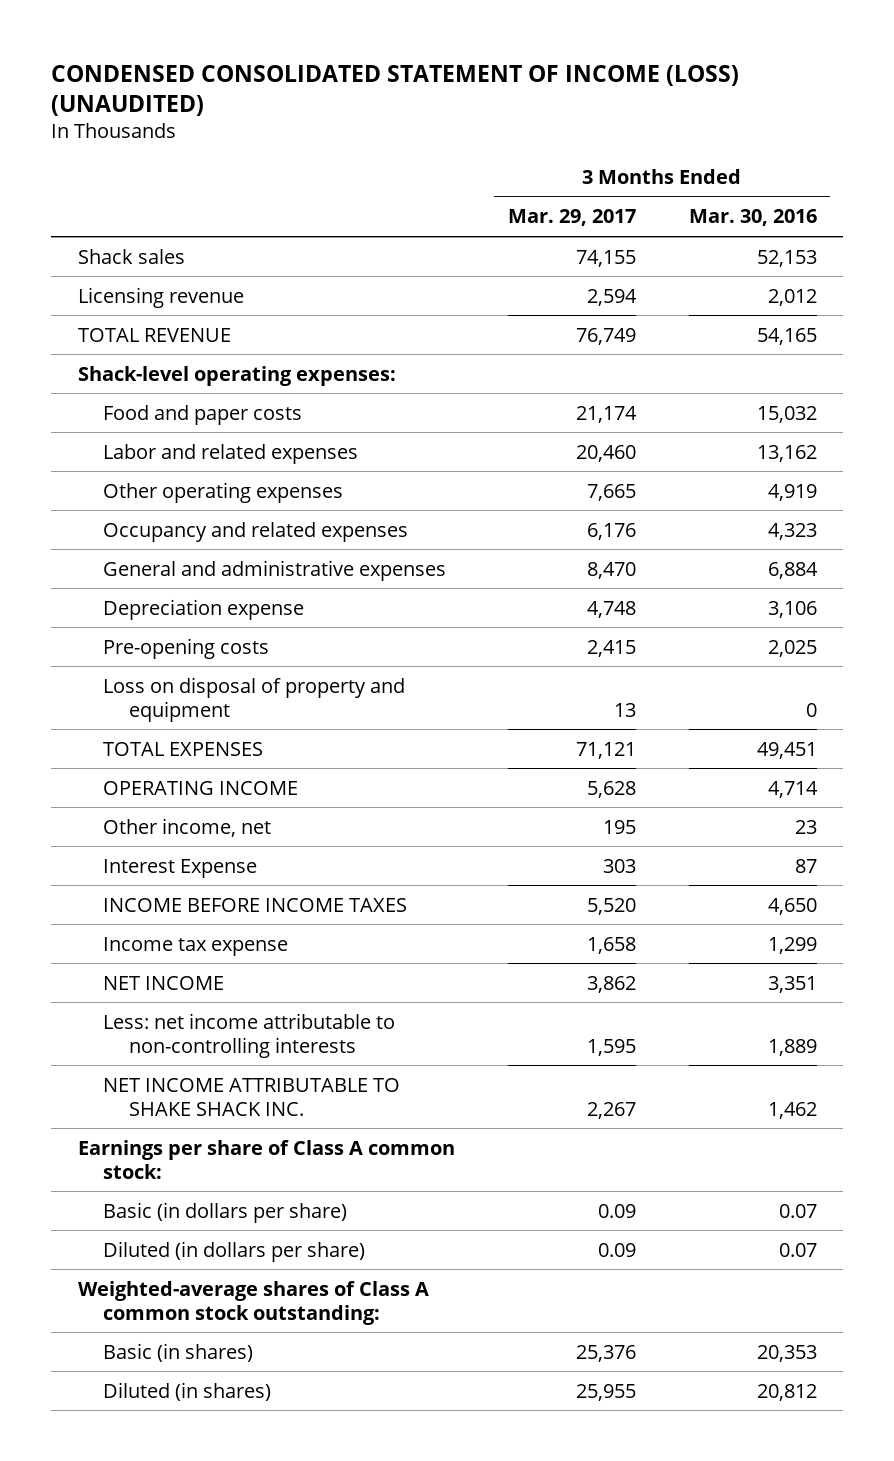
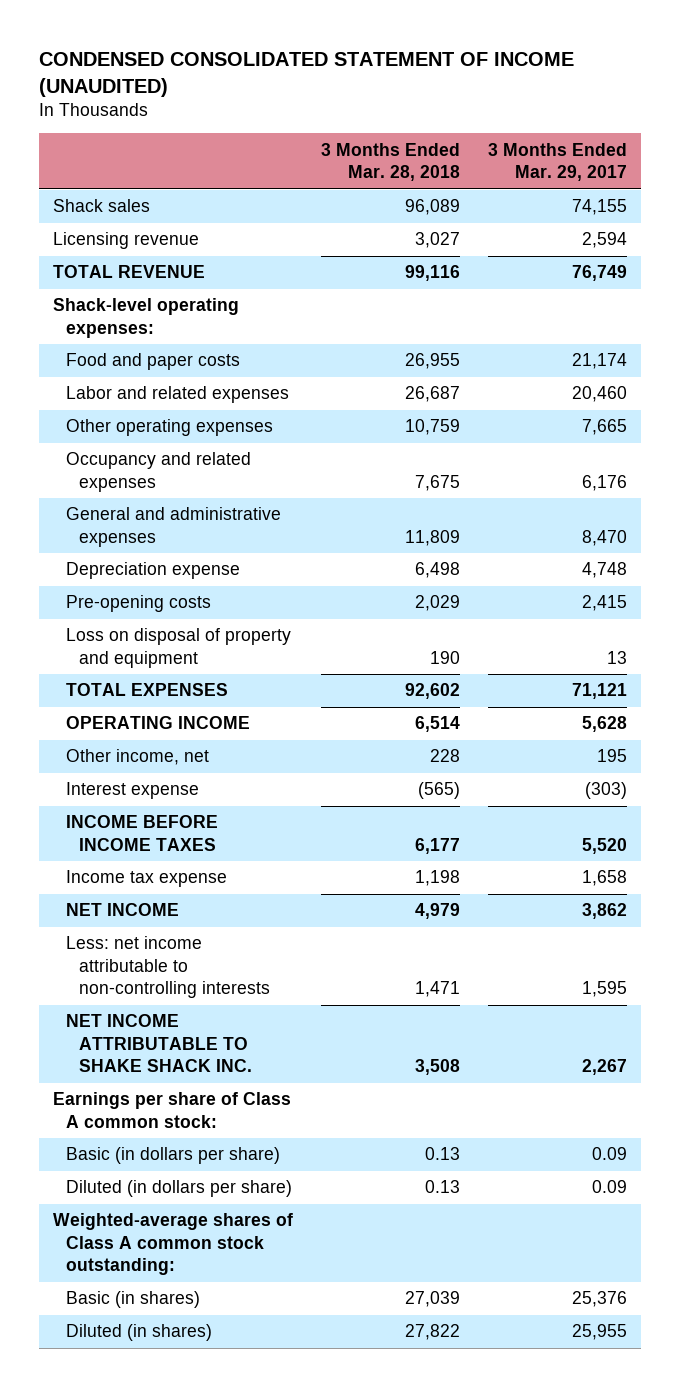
[51,64,740,116] CONDENSED CONSOLIDATED STATEMENT OF INCOME (LOSS) (UNAUDITED) -> [39,51,575,97] CONDENSED CONSOLIDATED STATEMENT OF INCOME (UNAUDITED)
[688,209,817,227] Mar. 30, 2016 -> none
none -> [321,142,461,182] 3 Months Ended Mar. 28, 2018
[103,858,258,878] Interest Expense -> [66,782,200,800] Interest expense
[602,858,636,873] 303 -> [585,782,628,800] (303)

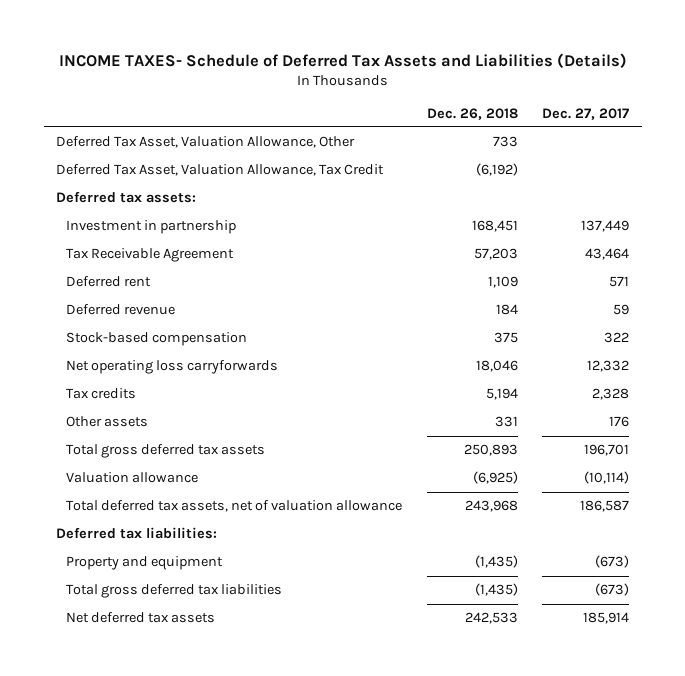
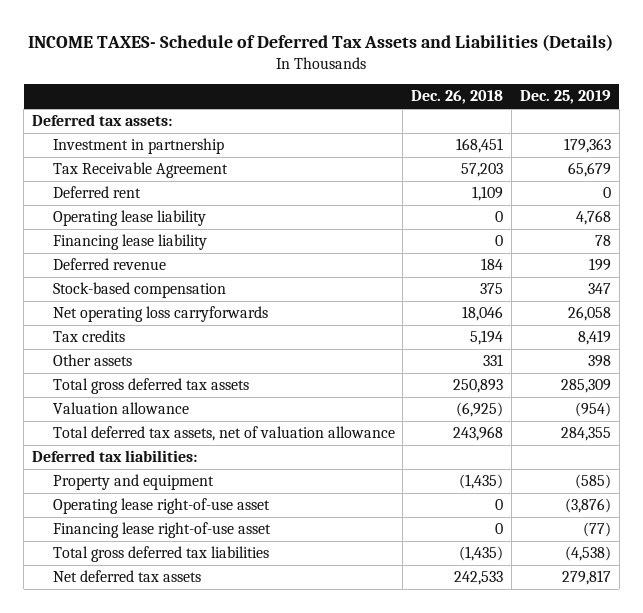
[542,107,630,120] Dec. 27, 2017 -> none
none -> [519,90,611,105] Dec. 25, 2019
[55,136,355,149] Deferred Tax Asset, Valuation Allowance, Other -> none
[55,164,384,177] Deferred Tax Asset, Valuation Allowance, Tax Credit -> none
none -> [52,210,206,227] Operating lease liability
none -> [52,234,207,251] Financing lease liability
none -> [52,498,270,515] Operating lease right-of-use asset
none -> [52,522,271,539] Financing lease right-of-use asset

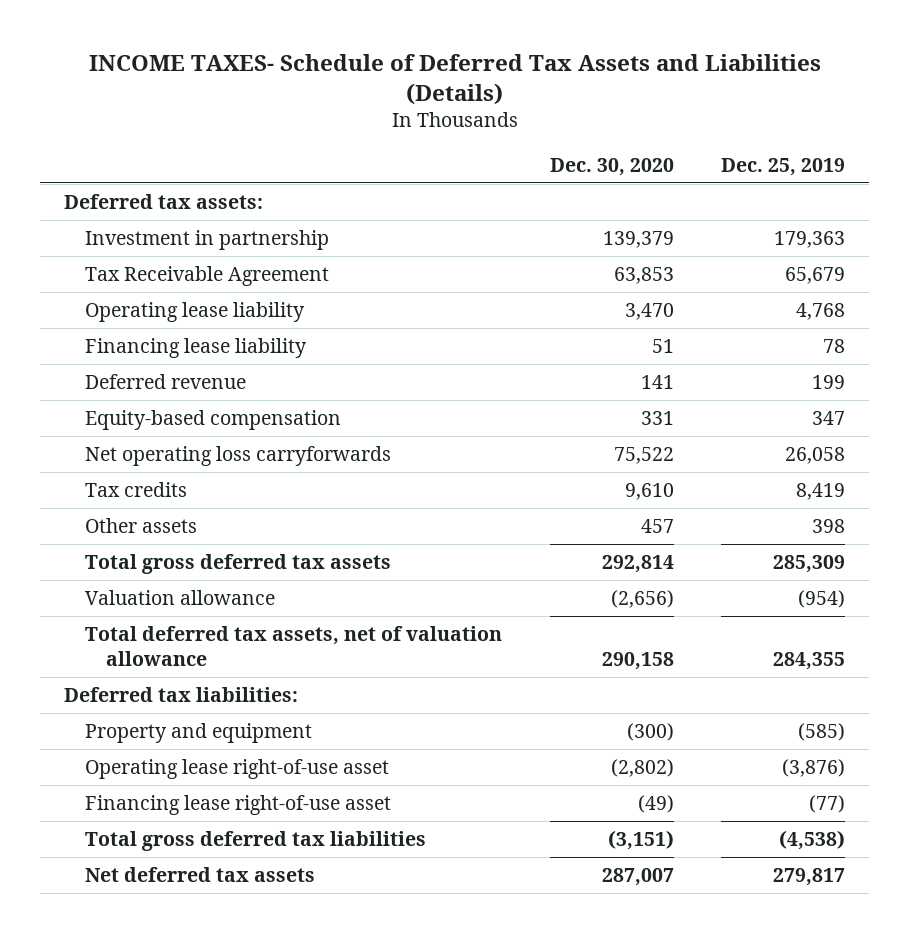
[411,90,504,105] Dec. 26, 2018 -> none
none -> [549,157,674,176] Dec. 30, 2020
[52,186,141,199] Deferred rent -> none
[52,282,226,299] Stock-based compensation -> [85,410,342,431] Equity-based compensation

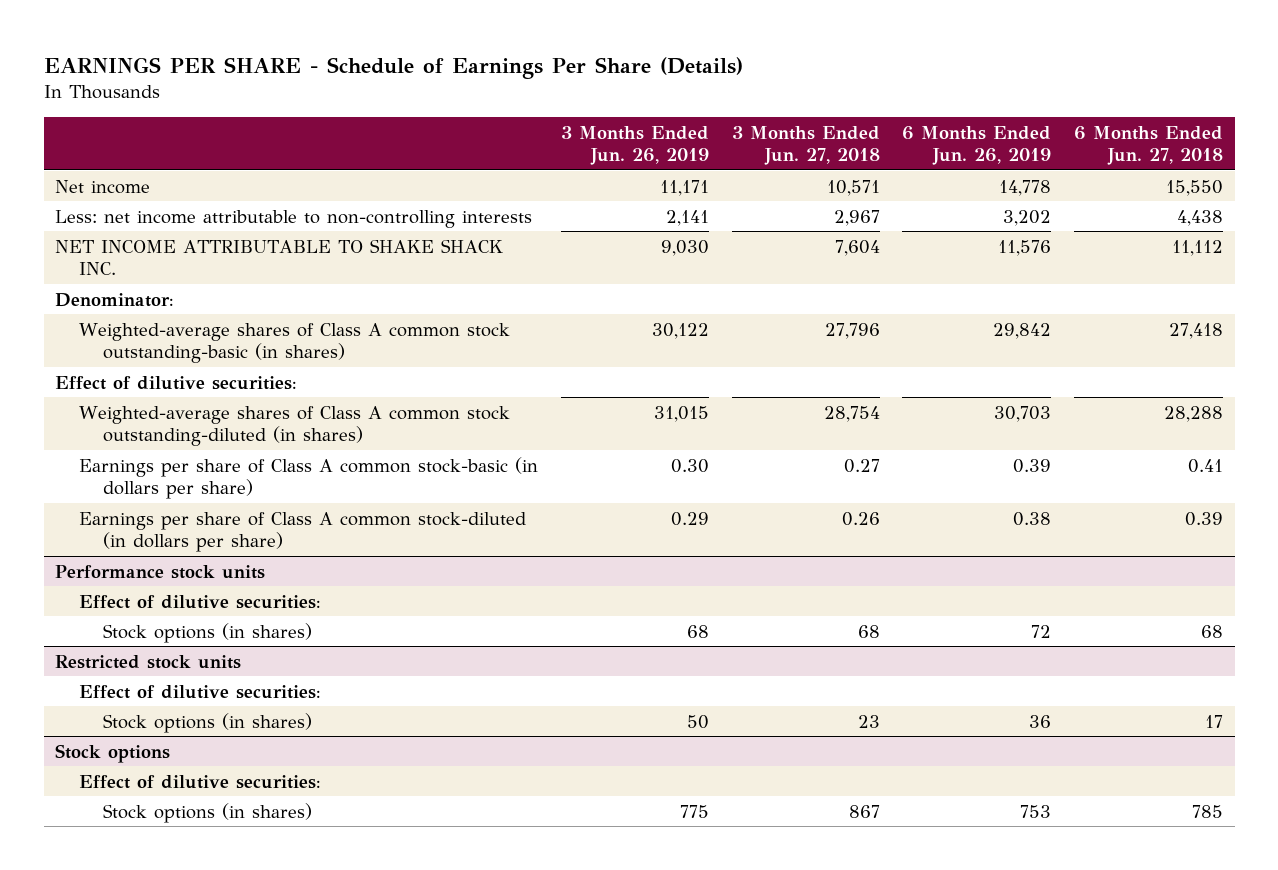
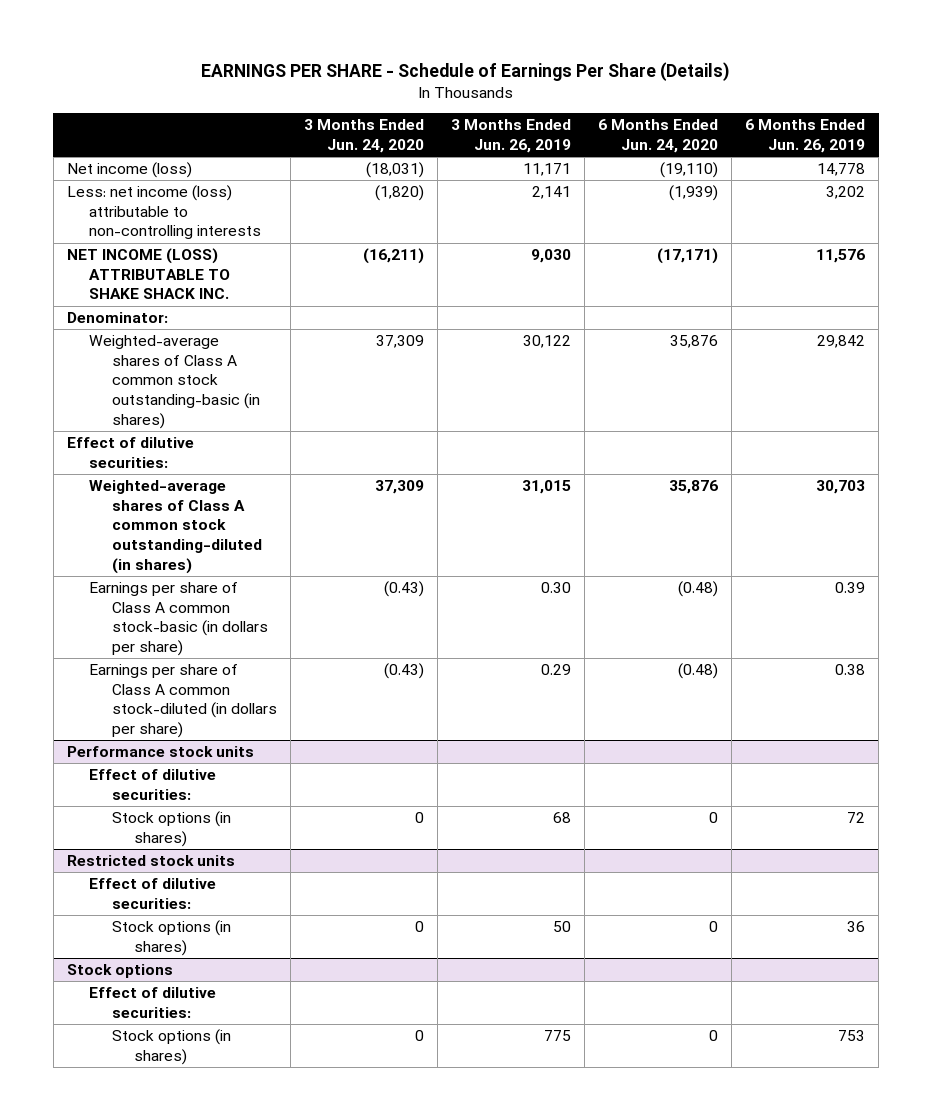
[731,125,880,166] 3 Months Ended Jun. 27, 2018 -> none
[1074,125,1224,166] 6 Months Ended Jun. 27, 2018 -> none
none -> [303,119,424,153] 3 Months Ended Jun. 24, 2020
none -> [597,119,718,153] 6 Months Ended Jun. 24, 2020
[55,179,151,194] Net income -> [66,162,192,179] Net income (loss)
[55,209,533,228] Less: net income attributable to non-controlling interests -> [66,185,262,240] Less: net income (loss) attributable to non-controlling interests
[55,238,504,276] NET INCOME ATTRIBUTABLE TO SHAKE SHACK INC. -> [66,248,231,300] NET INCOME (LOSS) ATTRIBUTABLE TO SHAKE SHACK INC.

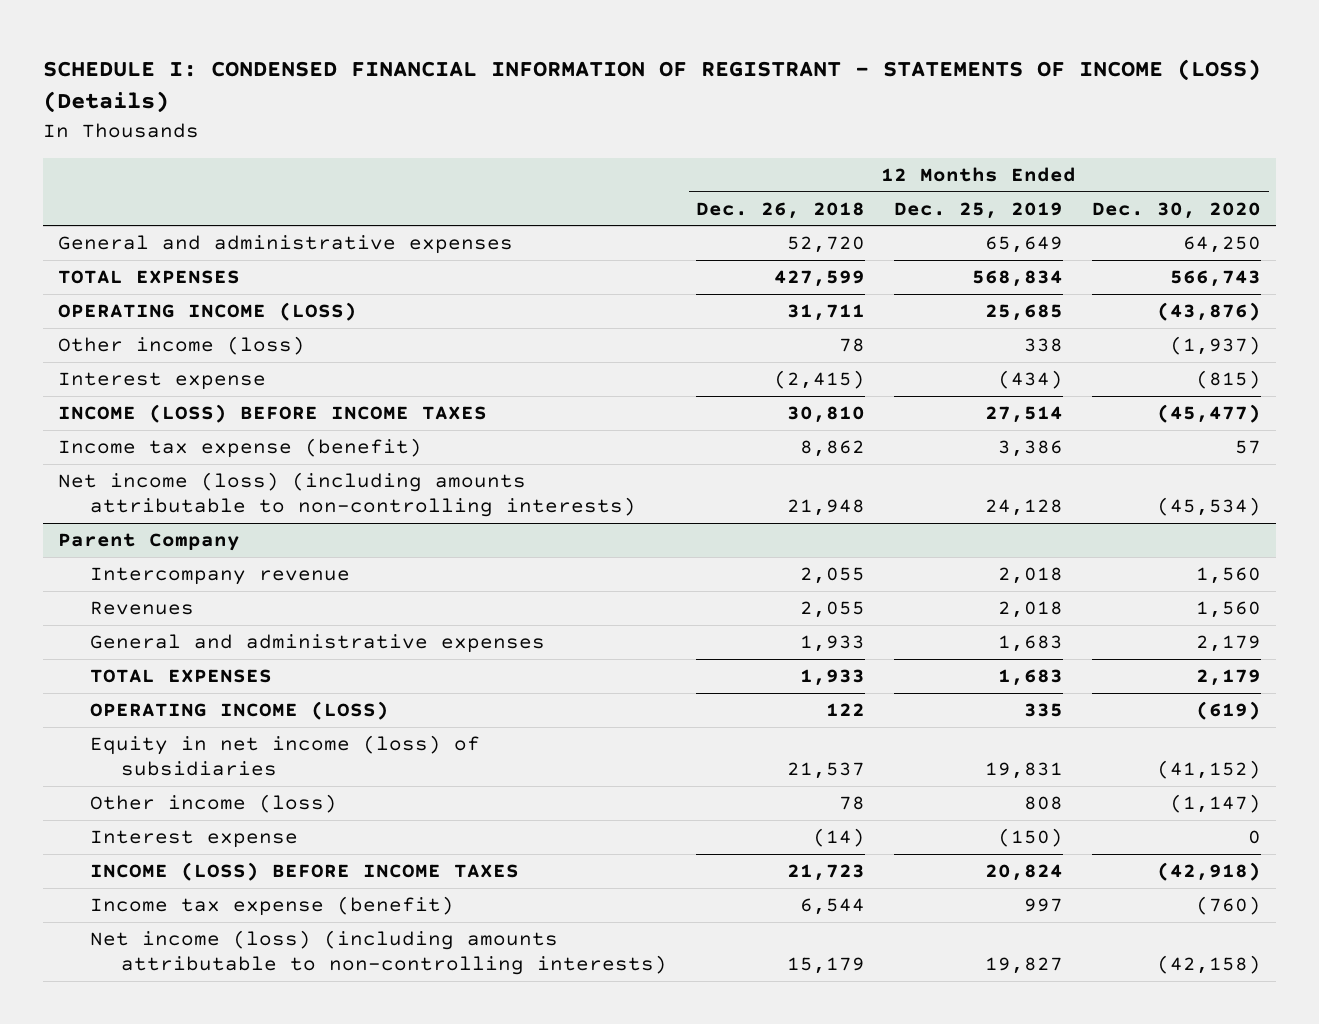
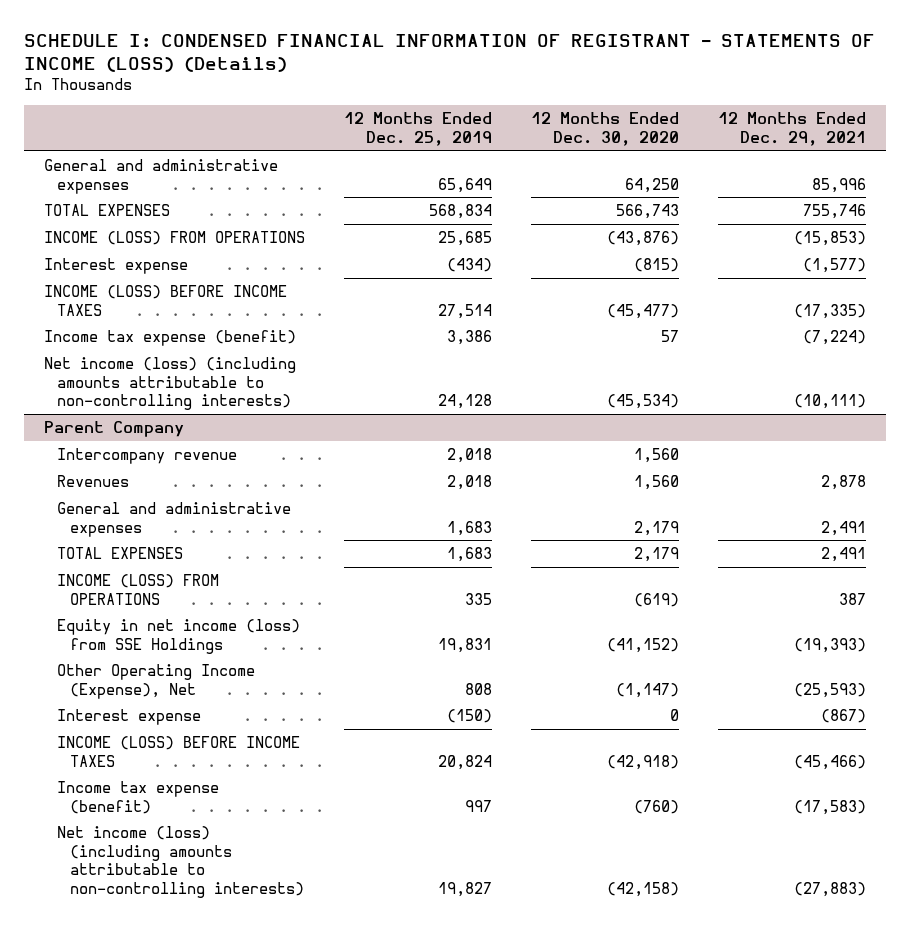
[696,201,866,219] Dec. 26, 2018 -> none
none -> [718,112,867,146] 12 Months Ended Dec. 29, 2021
[58,336,306,356] Other income (loss) -> none
[58,302,358,322] OPERATING INCOME (LOSS) -> [43,231,305,246] INCOME (LOSS) FROM OPERATIONS
[89,701,389,721] OPERATING INCOME (LOSS) -> [56,574,219,605] INCOME (LOSS) FROM OPERATIONS
[89,735,480,777] Equity in net income (loss) of subsidiaries -> [56,619,300,654] Equity in net income (loss) from SSE Holdings
[89,794,337,814] Other income (loss) -> [56,664,255,699] Other Operating Income (Expense), Net

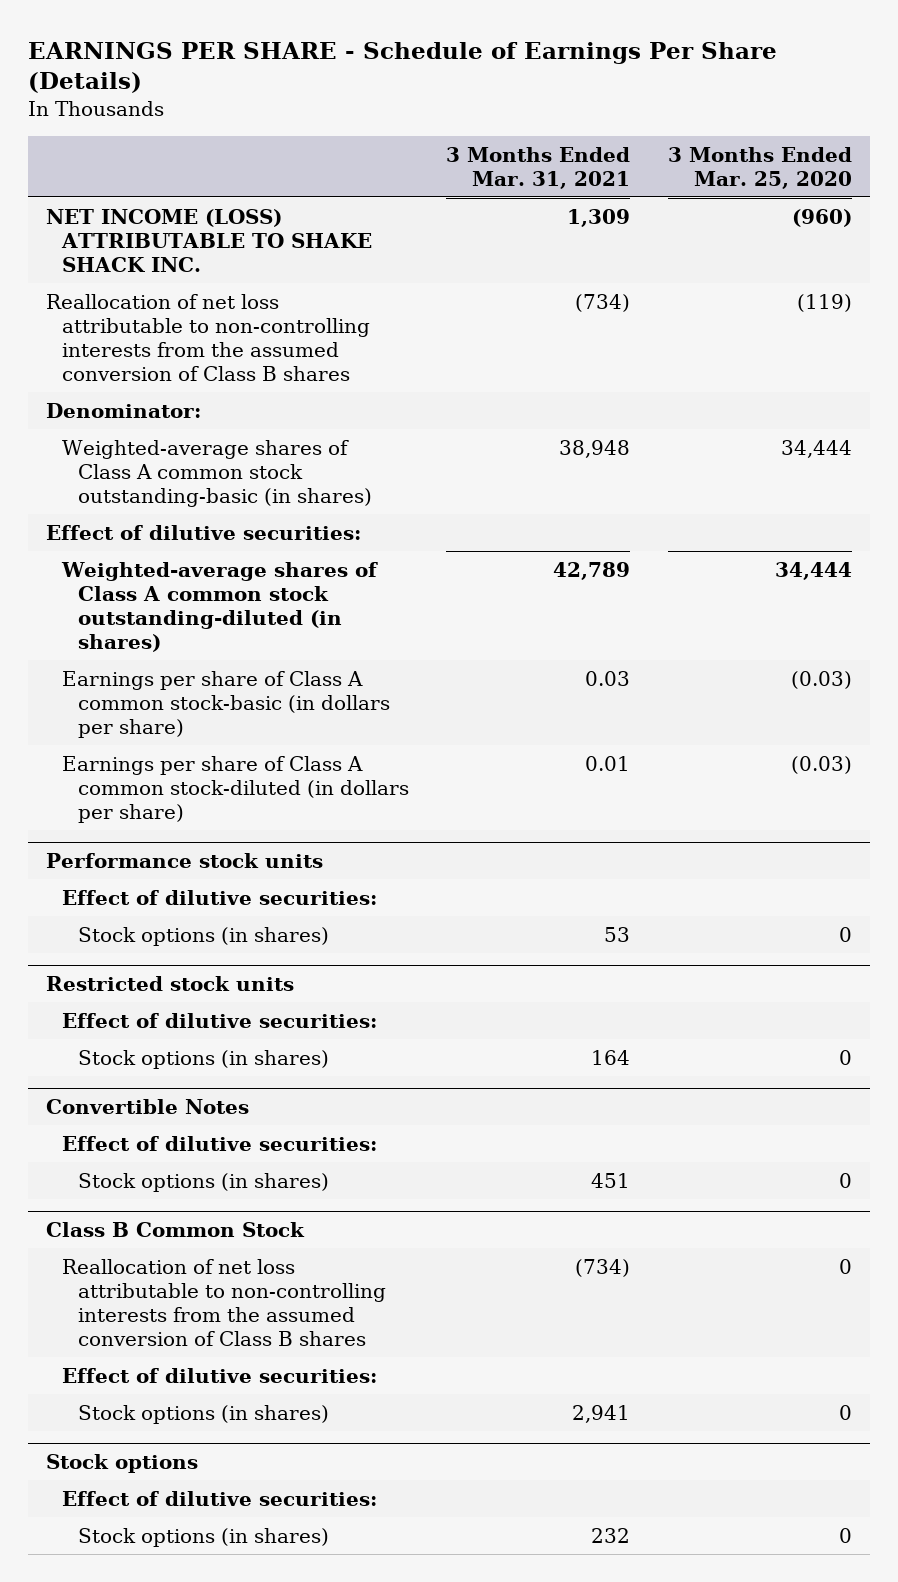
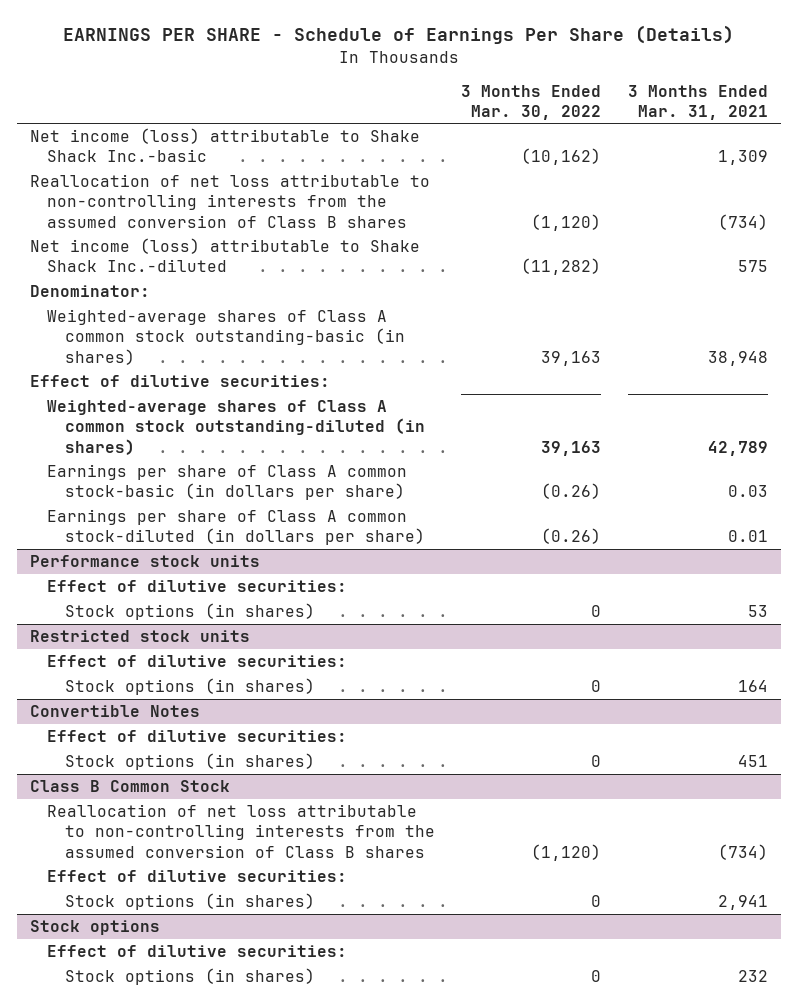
[667,146,852,189] 3 Months Ended Mar. 25, 2020 -> none
none -> [461,84,602,120] 3 Months Ended Mar. 30, 2022
[46,208,373,272] NET INCOME (LOSS) ATTRIBUTABLE TO SHAKE SHACK INC. -> [30,128,421,163] Net income (loss) attributable to Shake Shack Inc.-basic
none -> [30,238,421,273] Net income (loss) attributable to Shake Shack Inc.-diluted

